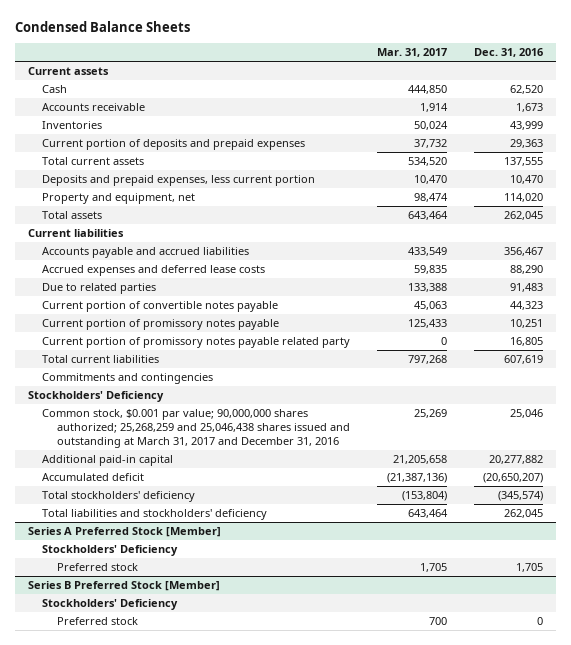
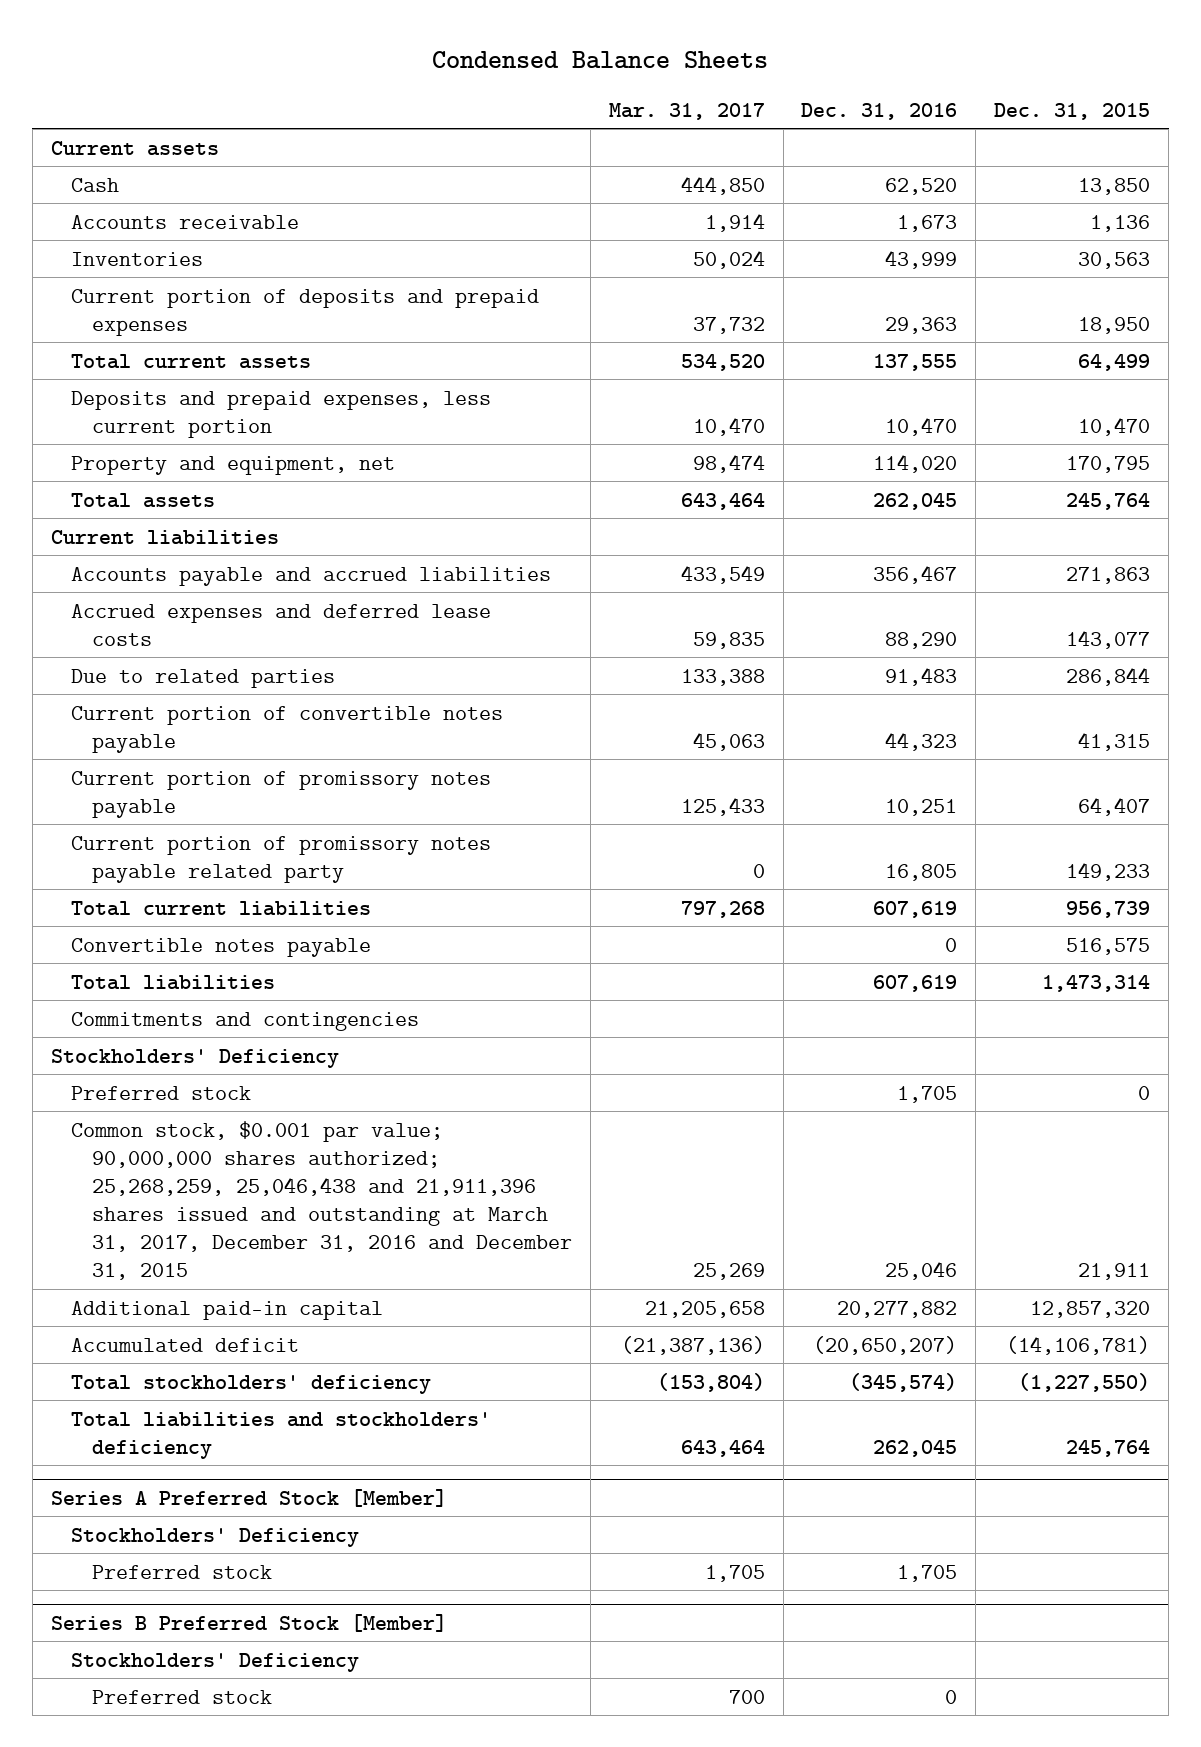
none -> [994,102,1151,120] Dec. 31, 2015
none -> [71,937,372,957] Convertible notes payable
none -> [71,974,276,990] Total liabilities
none -> [71,1085,252,1100] Preferred stock
[42,408,350,449] Common stock, $0.001 par value; 90,000,000 shares authorized; 25,268,259 and 25,046,438 shares issued and outstanding at March 31, 2017 and December 31, 2016 -> [71,1120,572,1280] Common stock, $0.001 par value; 90,000,000 shares authorized; 25,268,259, 25,046,438 and 21,911,396 shares issued and outstanding at March 31, 2017, December 31, 2016 and December 31, 2015

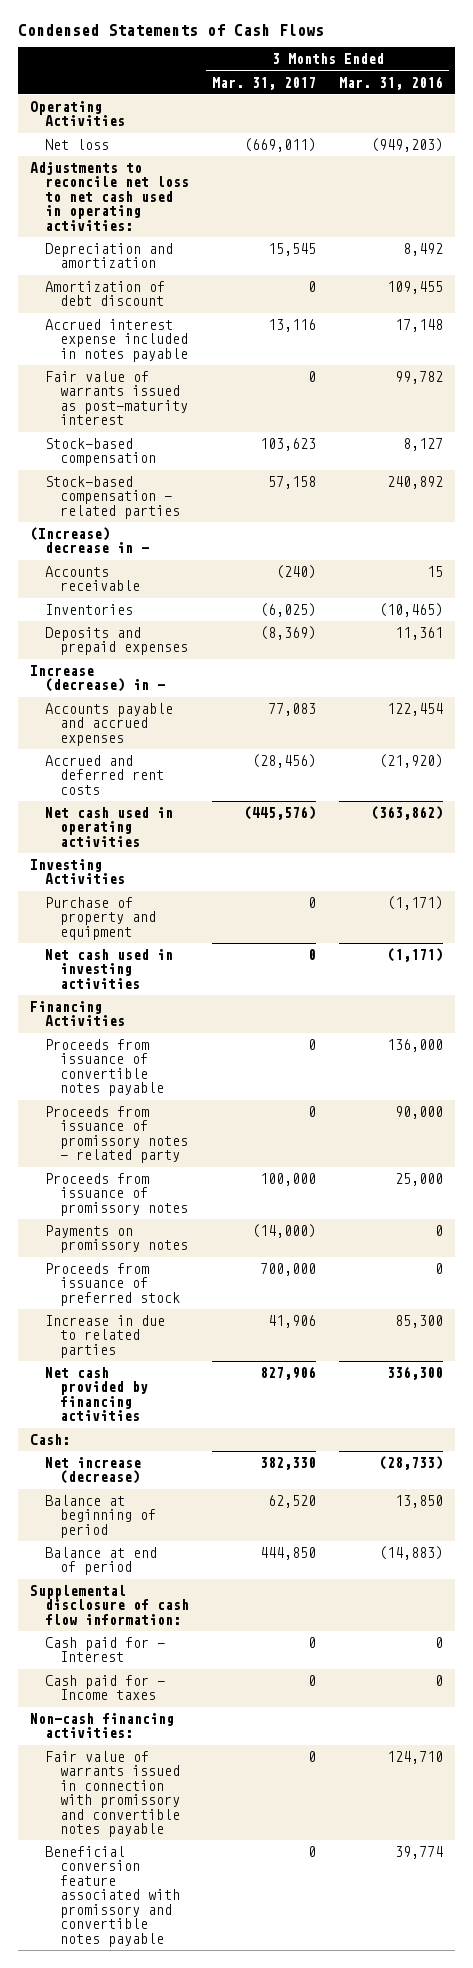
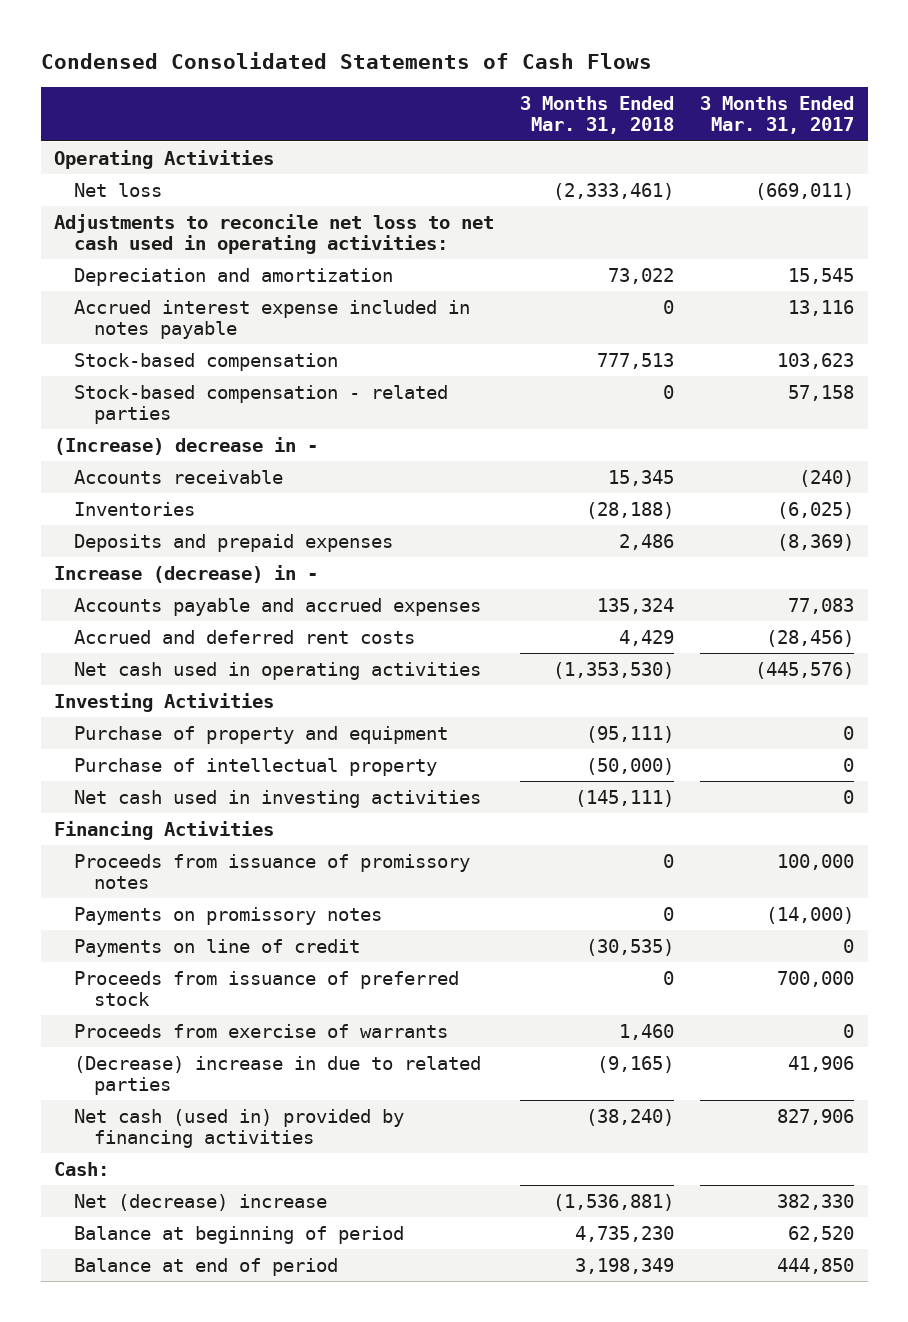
[17,23,324,36] Condensed Statements of Cash Flows -> [40,52,652,70] Condensed Consolidated Statements of Cash Flows
[339,75,444,90] Mar. 31, 2016 -> none
none -> [520,96,675,135] 3 Months Ended Mar. 31, 2018
[45,280,166,307] Amortization of debt discount -> none
[45,370,189,426] Fair value of warrants issued as post-maturity interest -> none
none -> [74,757,438,776] Purchase of intellectual property
[45,1038,165,1097] Proceeds from issuance of convertible notes payable -> none
[45,1105,189,1164] Proceeds from issuance of promissory notes - related party -> none
none -> [74,938,361,957] Payments on line of credit
none -> [74,1023,449,1038] Proceeds from exercise of warrants
[45,1314,166,1358] Increase in due to related parties -> [74,1055,482,1095] (Decrease) increase in due to related parties
[45,1366,149,1422] Net cash provided by financing activities -> [74,1108,405,1148] Net cash (used in) provided by financing activities
[45,1456,142,1485] Net increase (decrease) -> [74,1193,328,1211] Net (decrease) increase
[29,1584,190,1625] Supplemental disclosure of cash flow information: -> none
[45,1636,166,1663] Cash paid for - Interest -> none
[45,1674,166,1701] Cash paid for - Income taxes -> none
[29,1712,174,1739] Non-cash financing activities: -> none
[45,1750,181,1838] Fair value of warrants issued in connection with promissory and convertible notes payable -> none
[45,1845,181,1947] Beneficial conversion feature associated with promissory and convertible notes payable -> none

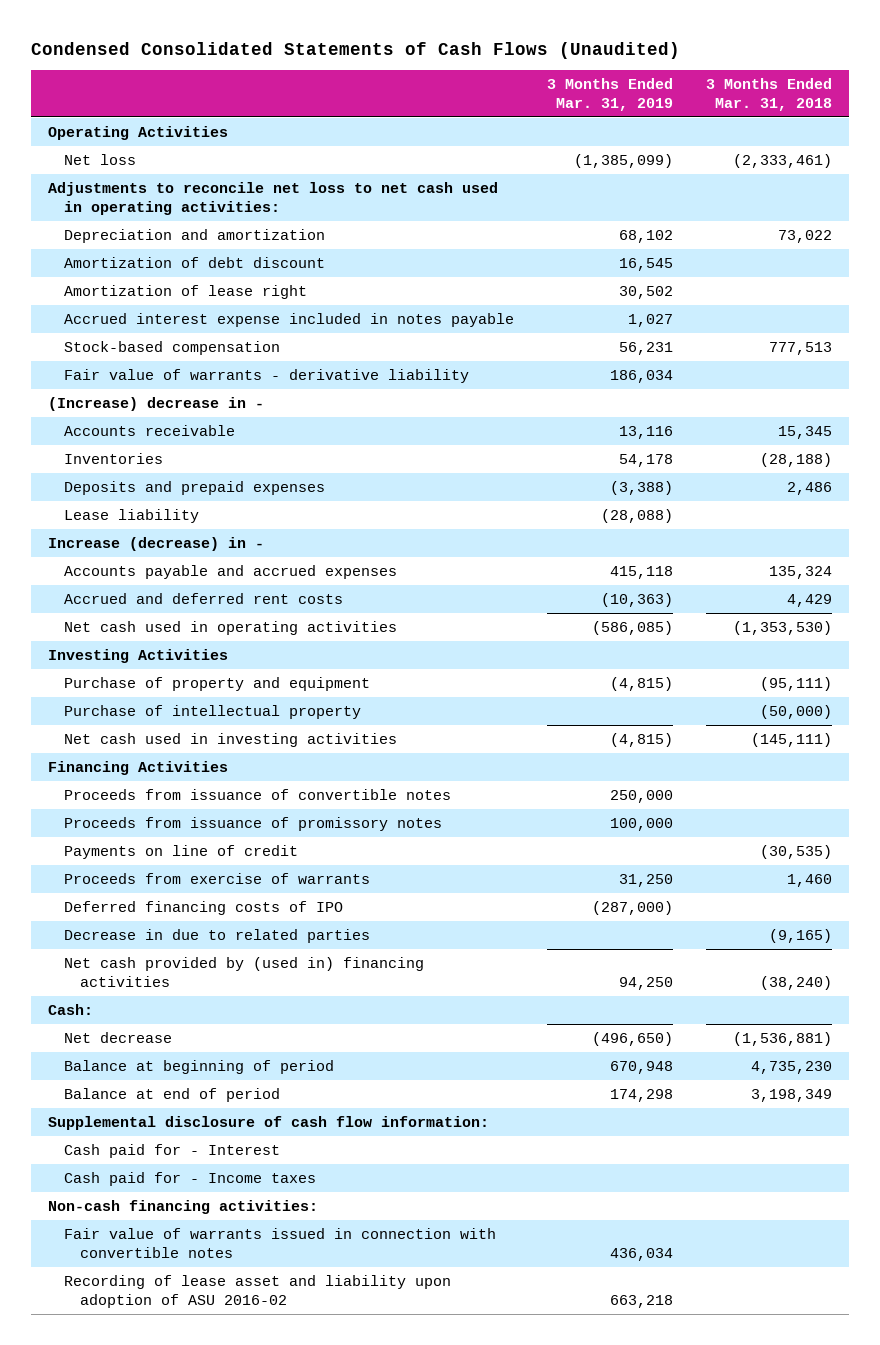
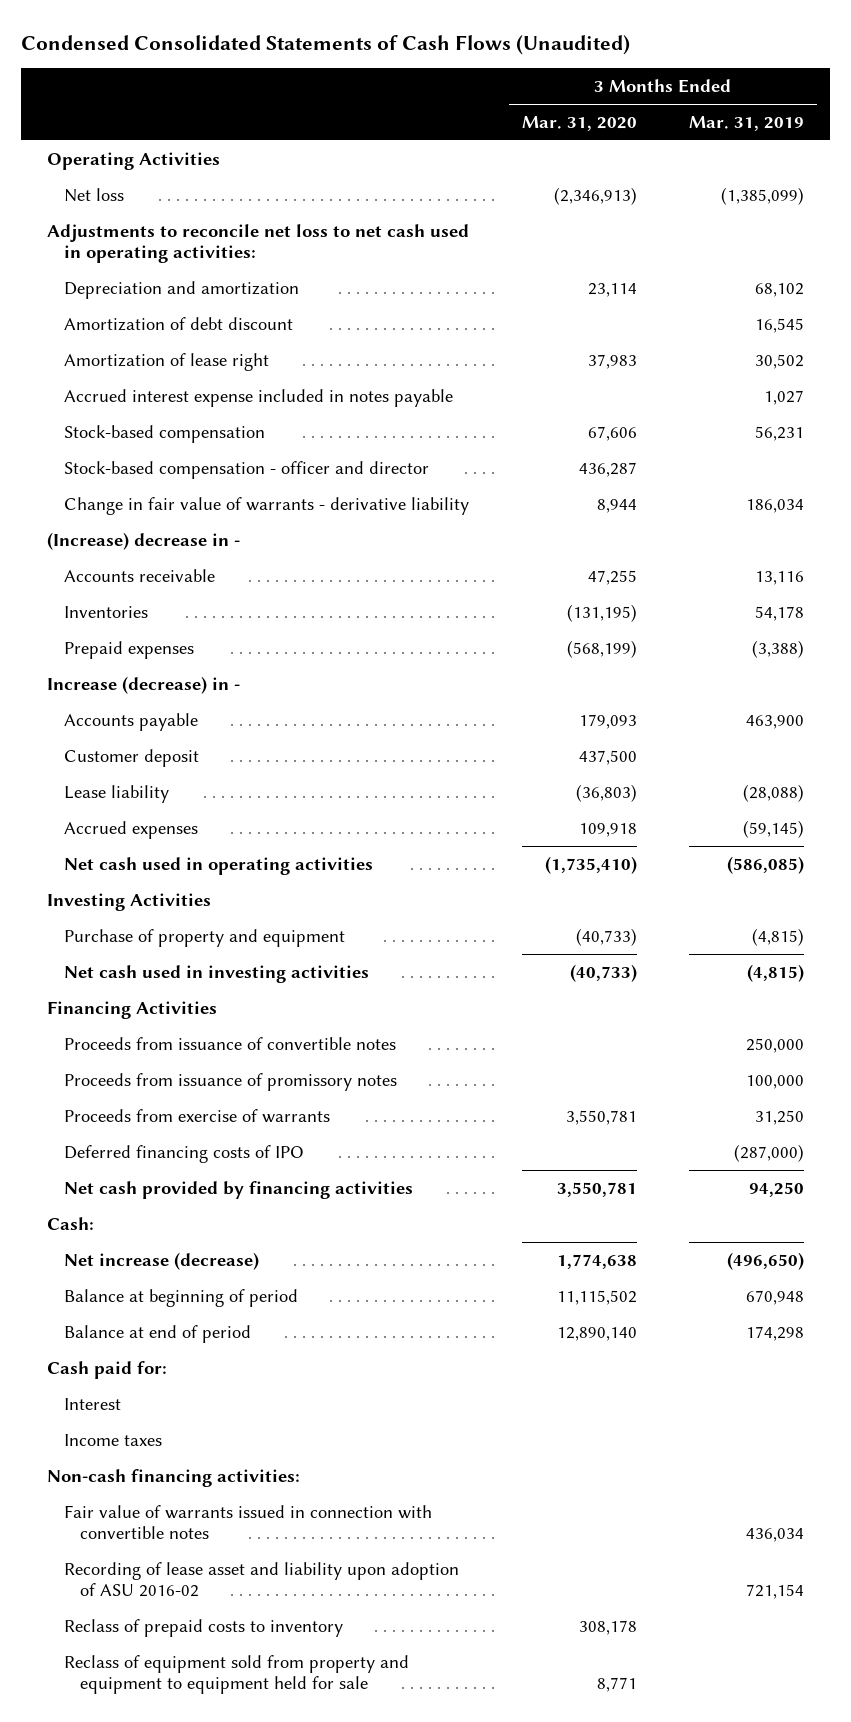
[706,78,833,111] 3 Months Ended Mar. 31, 2018 -> none
none -> [521,115,637,131] Mar. 31, 2020
none -> [63,460,429,479] Stock-based compensation - officer and director
[63,368,469,383] Fair value of warrants - derivative liability -> [63,496,469,515] Change in fair value of warrants - derivative liability
[63,480,325,495] Deposits and prepaid expenses -> [63,640,194,659] Prepaid expenses
[63,564,397,579] Accounts payable and accrued expenses -> none
[63,592,343,604] Accrued and deferred rent costs -> none
none -> [63,712,198,731] Accounts payable
none -> [63,748,199,767] Customer deposit
[63,508,199,523] Lease liability -> [63,784,169,803] Lease liability
none -> [63,820,198,839] Accrued expenses
[63,704,361,719] Purchase of intellectual property -> none
[63,844,298,859] Payments on line of credit -> none
[63,928,370,943] Decrease in due to related parties -> none
[63,956,424,987] Net cash provided by (used in) financing activities -> [63,1180,413,1199] Net cash provided by financing activities
[63,1031,172,1043] Net decrease -> [63,1251,259,1270] Net increase (decrease)
[47,1115,489,1130] Supplemental disclosure of cash flow information: -> none
none -> [47,1360,168,1379] Cash paid for:
[63,1143,280,1158] Cash paid for - Interest -> [63,1397,121,1410] Interest
[63,1171,316,1186] Cash paid for - Income taxes -> [63,1433,162,1446] Income taxes
[610,1294,674,1308] 663,218 -> [745,1584,804,1600] 721,154
none -> [63,1618,343,1637] Reclass of prepaid costs to inventory
none -> [63,1654,409,1695] Reclass of equipment sold from property and equipment to equipment held for sale

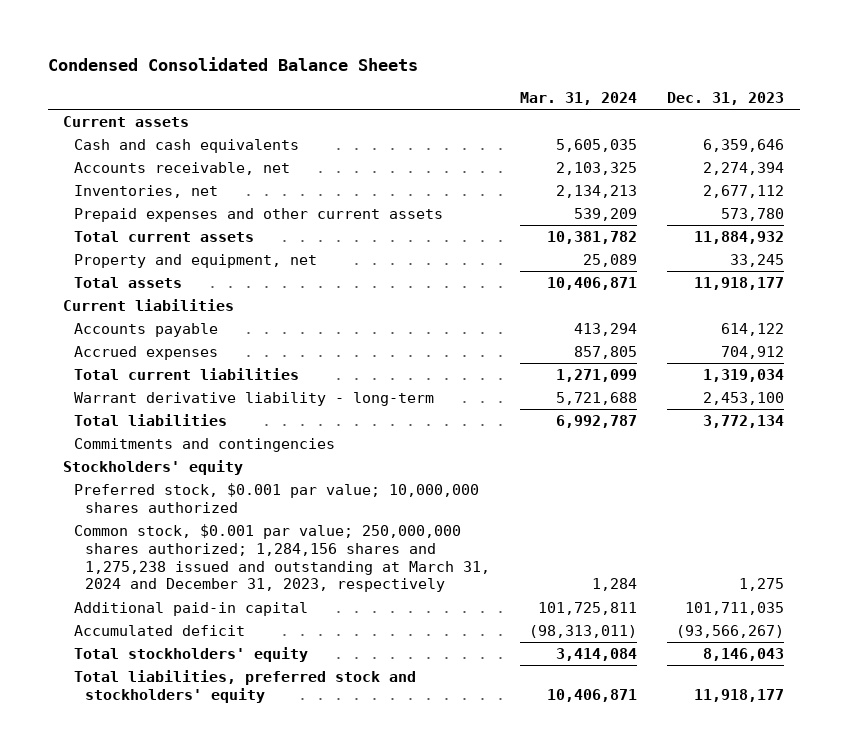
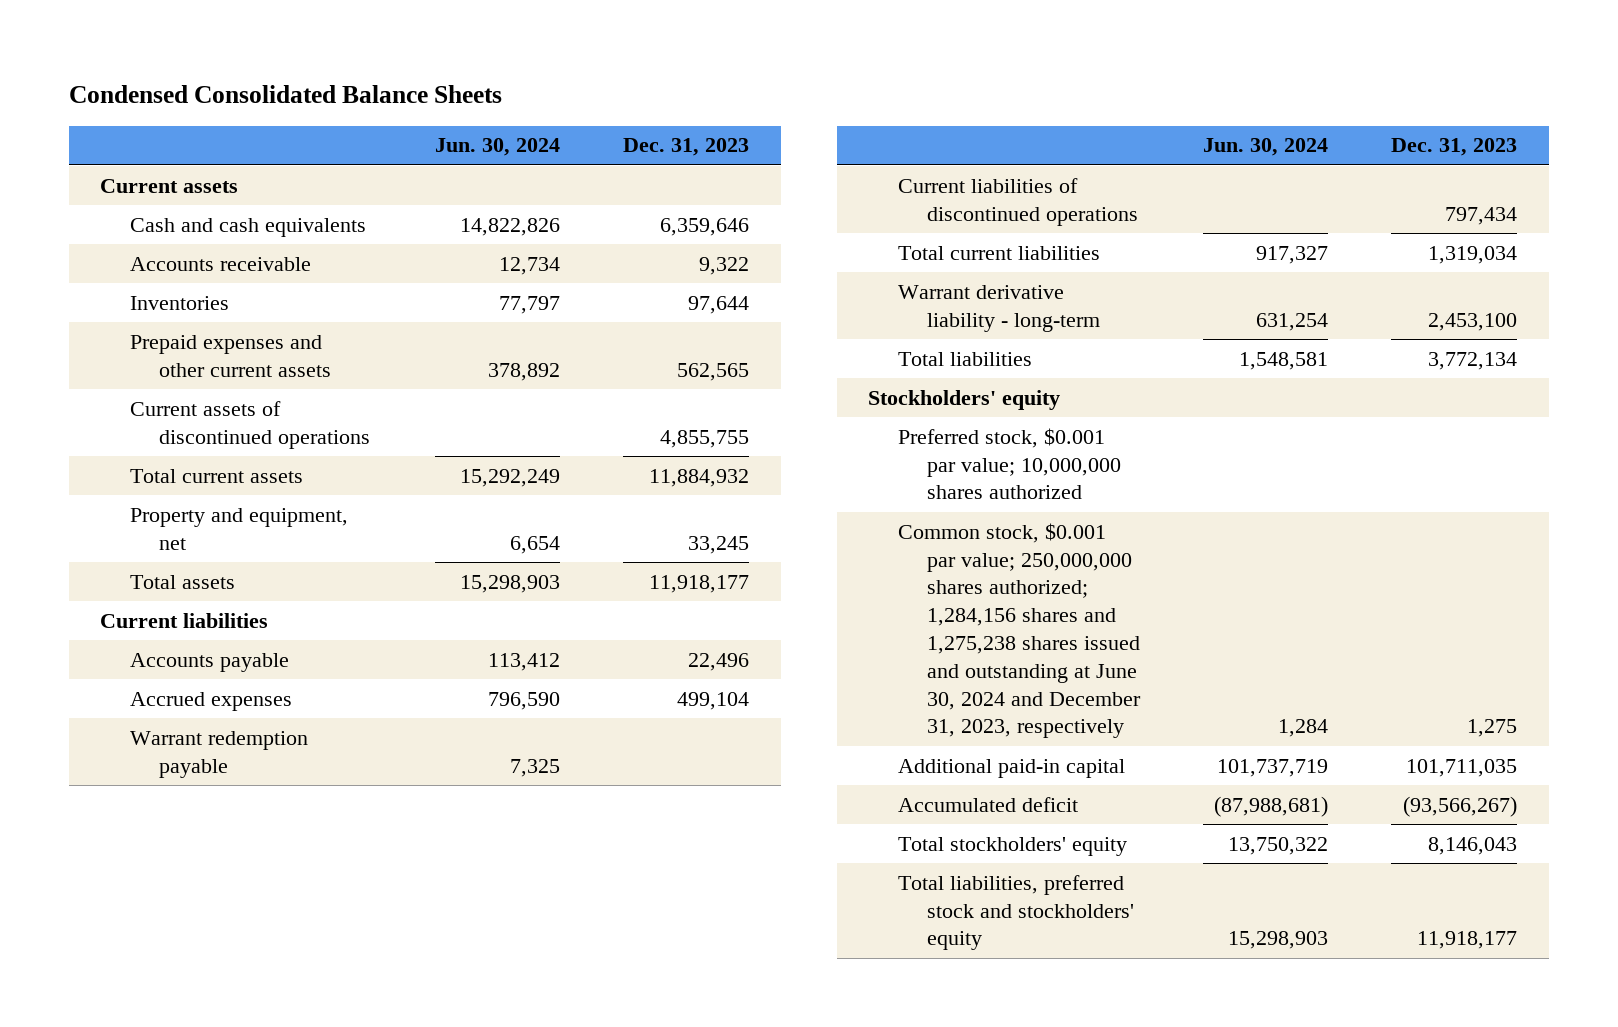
[520,92,638,106] Mar. 31, 2024 -> none
none -> [435,138,561,157] Jun. 30, 2024
[74,162,291,176] Accounts receivable, net -> [129,256,311,271] Accounts receivable
[703,162,785,176] 2,274,394 -> [699,256,750,275] 9,322
[74,185,219,199] Inventories, net -> [129,295,229,310] Inventories
[703,185,785,199] 2,677,112 -> [688,295,750,314] 97,644
[721,208,785,222] 573,780 -> [677,362,750,381] 562,565
none -> [129,400,371,449] Current assets of discontinued operations
[721,323,785,337] 614,122 -> [688,652,750,671] 22,496
[721,346,785,360] 704,912 -> [677,691,750,710] 499,104
none -> [129,730,308,778] Warrant redemption payable
none -> [897,177,1139,226] Current liabilities of discontinued operations
[74,438,336,453] Commitments and contingencies -> none
[74,524,491,593] Common stock, $0.001 par value; 250,000,000 shares authorized; 1,284,156 shares and 1,275,238 issued and outstanding at March 31, 2024 and December 31, 2023, respectively -> [897,522,1142,739] Common stock, $0.001 par value; 250,000,000 shares authorized; 1,284,156 shares and 1,275,238 shares issued and outstanding at June 30, 2024 and December 31, 2023, respectively

